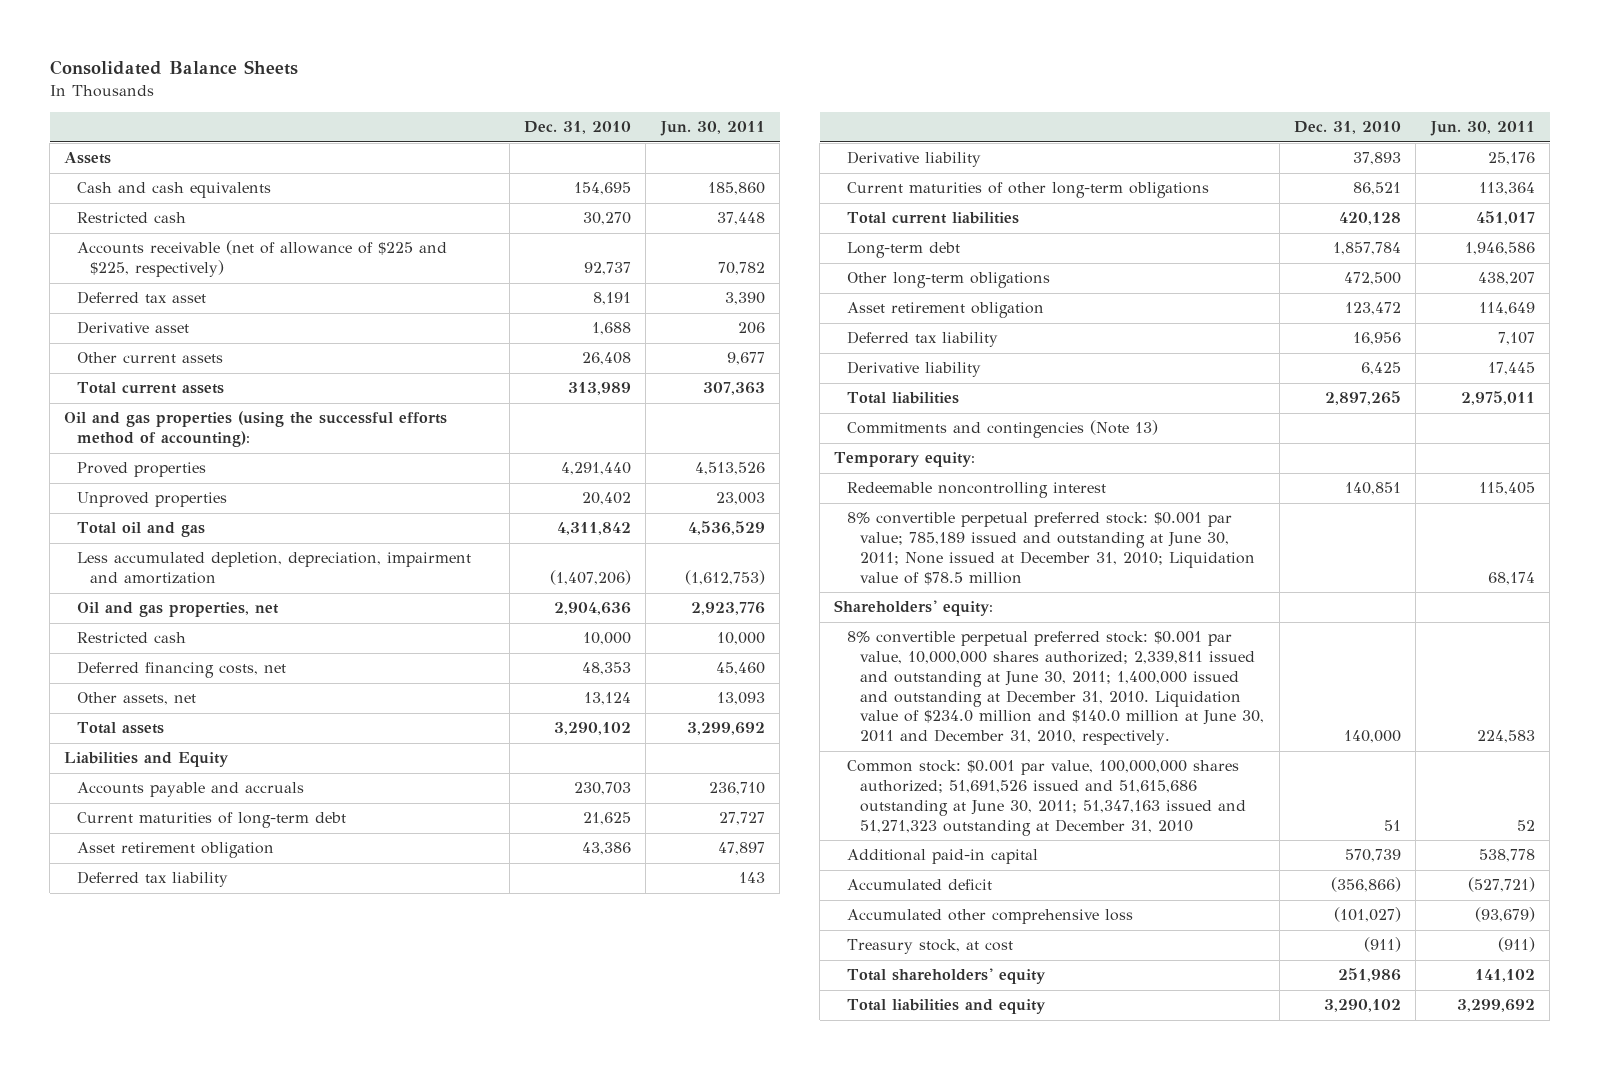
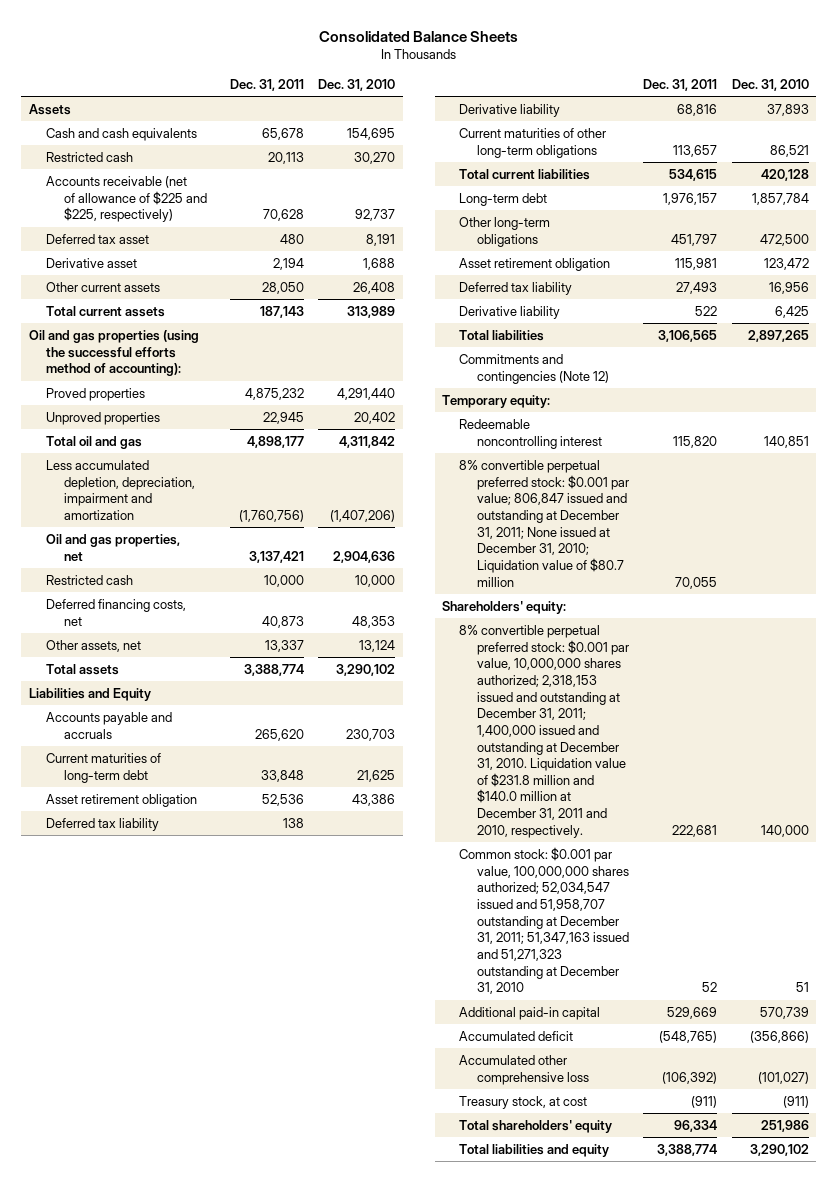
[659,121,765,137] Jun. 30, 2011 -> none
none -> [230,78,305,91] Dec. 31, 2011
[847,420,1159,439] Commitments and contingencies (Note 13) -> [459,353,610,384] Commitments and contingencies (Note 12)
[847,512,1256,585] 8% convertible perpetual preferred stock: $0.001 par value; 785,189 issued and outstanding at June 30, 2011; None issued at December 31, 2010; Liquidation value of $78.5 million -> [459,459,630,587] 8% convertible perpetual preferred stock: $0.001 par value; 806,847 issued and outstanding at December 31, 2011; None issued at December 31, 2010; Liquidation value of $80.7 million
[847,631,1265,746] 8% convertible perpetual preferred stock: $0.001 par value, 10,000,000 shares authorized; 2,339,811 issued and outstanding at June 30, 2011; 1,400,000 issued and outstanding at December 31, 2010. Liquidation value of $234.0 million and $140.0 million at June 30, 2011 and December 31, 2010, respectively. -> [459,624,630,838] 8% convertible perpetual preferred stock: $0.001 par value, 10,000,000 shares authorized; 2,318,153 issued and outstanding at December 31, 2011; 1,400,000 issued and outstanding at December 31, 2010. Liquidation value of $231.8 million and $140.0 million at December 31, 2011 and 2010, respectively.
[847,760,1247,836] Common stock: $0.001 par value, 100,000,000 shares authorized; 51,691,526 issued and 51,615,686 outstanding at June 30, 2011; 51,347,163 issued and 51,271,323 outstanding at December 31, 2010 -> [459,846,630,995] Common stock: $0.001 par value, 100,000,000 shares authorized; 52,034,547 issued and 51,958,707 outstanding at December 31, 2011; 51,347,163 issued and 51,271,323 outstanding at December 31, 2010

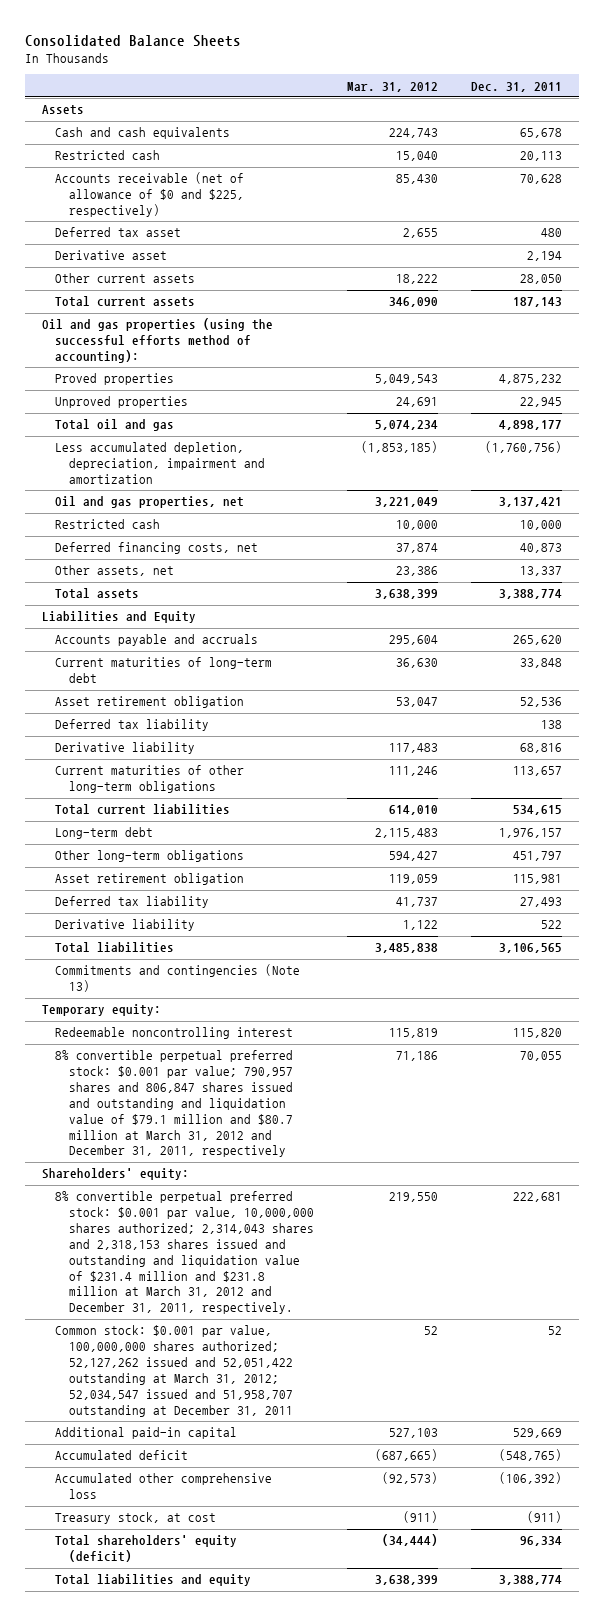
[318,78,396,91] Dec. 31, 2010 -> none
none -> [347,81,439,92] Mar. 31, 2012
[46,175,207,223] Accounts receivable (net of allowance of $225 and $225, respectively) -> [55,172,245,218] Accounts receivable (net of allowance of $0 and $225, respectively)
[459,353,610,384] Commitments and contingencies (Note 12) -> [55,964,301,993] Commitments and contingencies (Note 13)
[459,459,630,587] 8% convertible perpetual preferred stock: $0.001 par value; 806,847 issued and outstanding at December 31, 2011; None issued at December 31, 2010; Liquidation value of $80.7 million -> [55,1050,294,1158] 8% convertible perpetual preferred stock: $0.001 par value; 790,957 shares and 806,847 shares issued and outstanding and liquidation value of $79.1 million and $80.7 million at March 31, 2012 and December 31, 2011, respectively
[459,624,630,838] 8% convertible perpetual preferred stock: $0.001 par value, 10,000,000 shares authorized; 2,318,153 issued and outstanding at December 31, 2011; 1,400,000 issued and outstanding at December 31, 2010. Liquidation value of $231.8 million and $140.0 million at December 31, 2011 and 2010, respectively. -> [55,1191,314,1315] 8% convertible perpetual preferred stock: $0.001 par value, 10,000,000 shares authorized; 2,314,043 shares and 2,318,153 shares issued and outstanding and liquidation value of $231.4 million and $231.8 million at March 31, 2012 and December 31, 2011, respectively.
[459,846,630,995] Common stock: $0.001 par value, 100,000,000 shares authorized; 52,034,547 issued and 51,958,707 outstanding at December 31, 2011; 51,347,163 issued and 51,271,323 outstanding at December 31, 2010 -> [55,1325,293,1417] Common stock: $0.001 par value, 100,000,000 shares authorized; 52,127,262 issued and 52,051,422 outstanding at March 31, 2012; 52,034,547 issued and 51,958,707 outstanding at December 31, 2011
[459,1119,613,1133] Total shareholders' equity -> [55,1535,238,1563] Total shareholders' equity (deficit)

